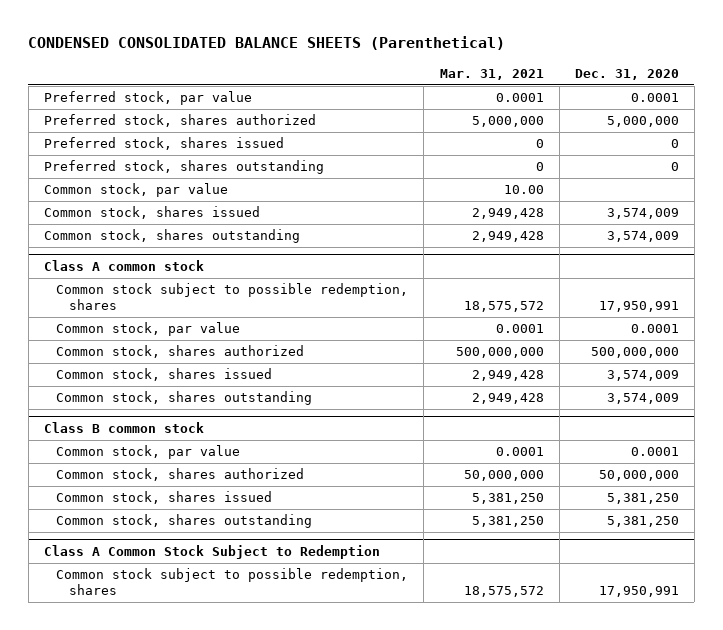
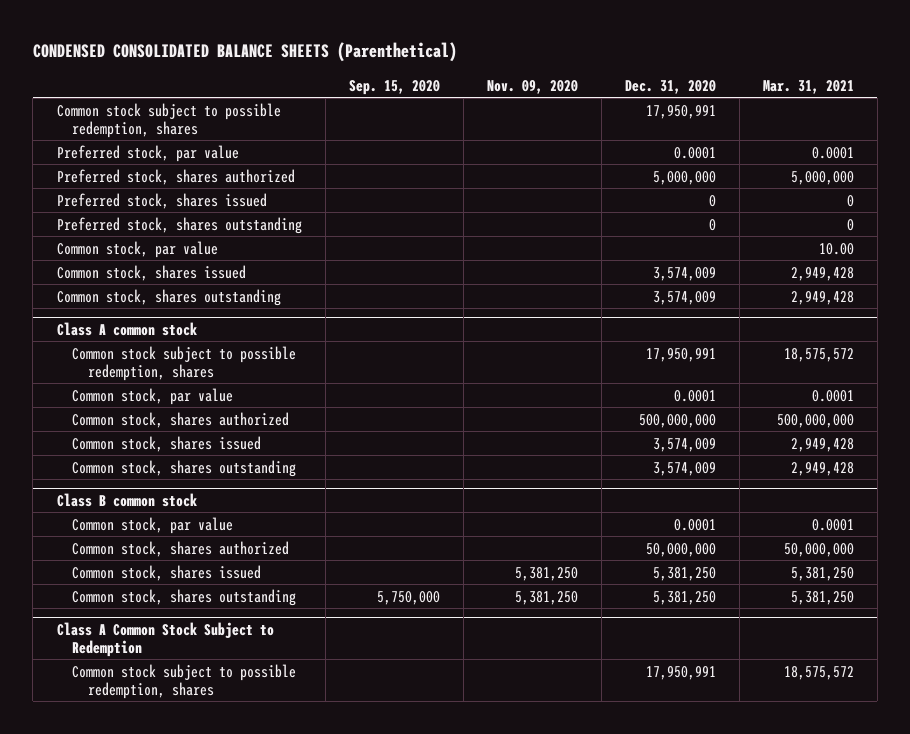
none -> [348,79,440,95] Sep. 15, 2020
none -> [486,79,578,94] Nov. 09, 2020
none -> [56,102,281,138] Common stock subject to possible redemption, shares

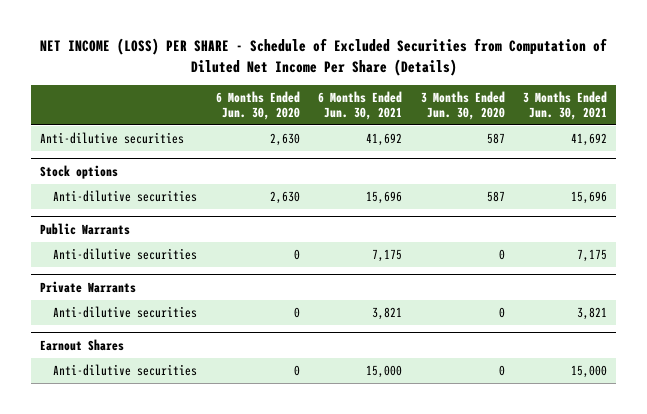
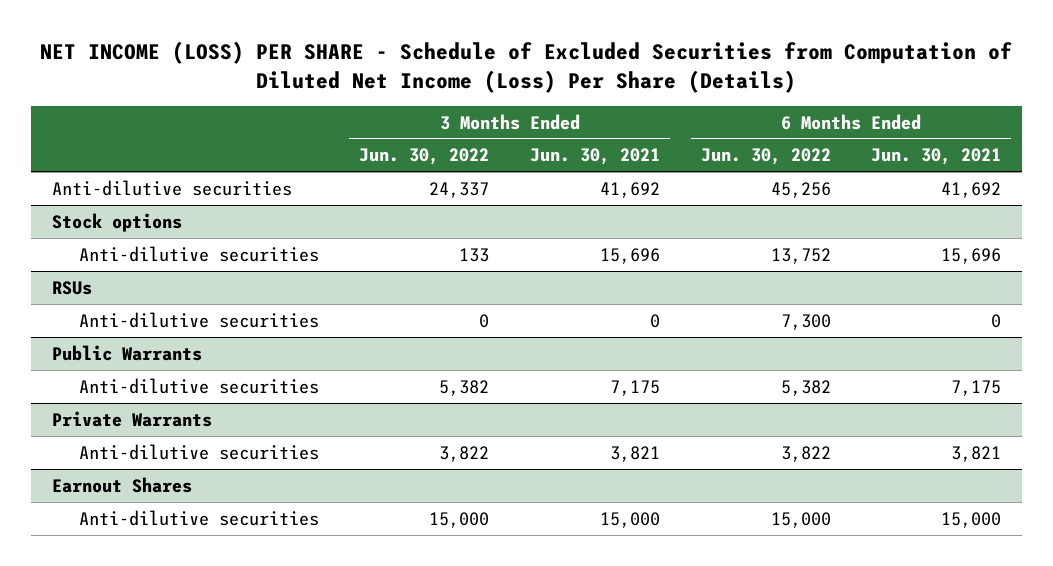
[39,38,607,76] NET INCOME (LOSS) PER SHARE - Schedule of Excluded Securities from Computation of Diluted Net Income Per Share (Details) -> [40,41,1013,93] NET INCOME (LOSS) PER SHARE - Schedule of Excluded Securities from Computation of Diluted Net Income (Loss) Per Share (Details)
[215,90,300,120] 6 Months Ended Jun. 30, 2020 -> none
[420,90,505,120] 3 Months Ended Jun. 30, 2020 -> none
none -> [359,148,490,166] Jun. 30, 2022
none -> [700,148,831,166] Jun. 30, 2022
none -> [51,280,92,295] RSUs
none -> [78,311,319,328] Anti-dilutive securities

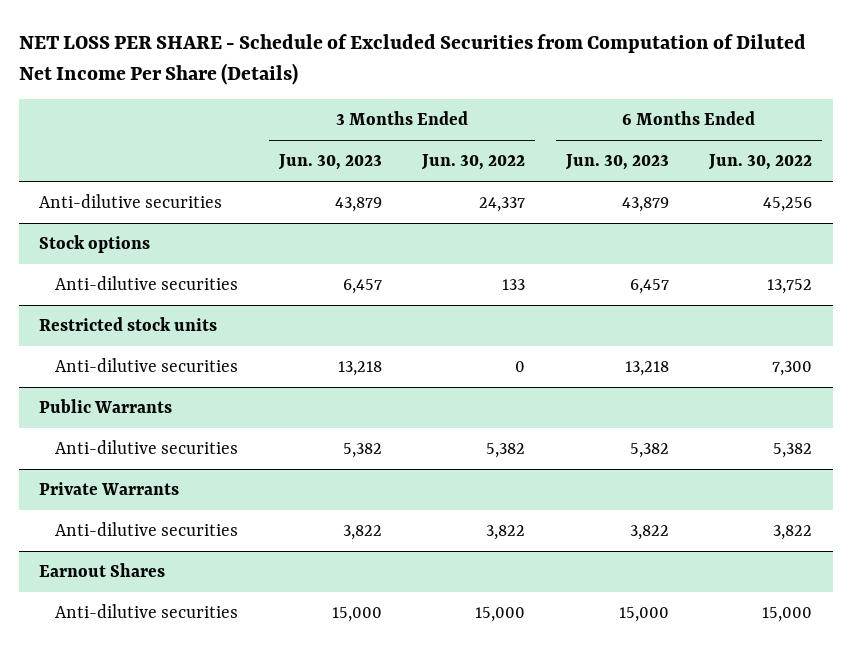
[40,41,1013,93] NET INCOME (LOSS) PER SHARE - Schedule of Excluded Securities from Computation of Diluted Net Income (Loss) Per Share (Details) -> [18,34,806,85] NET LOSS PER SHARE - Schedule of Excluded Securities from Computation of Diluted Net Income Per Share (Details)
[530,148,661,166] Jun. 30, 2021 -> none
[871,148,1002,166] Jun. 30, 2021 -> none
none -> [277,154,382,171] Jun. 30, 2023
none -> [564,154,669,171] Jun. 30, 2023
[51,280,92,295] RSUs -> [39,317,218,332] Restricted stock units

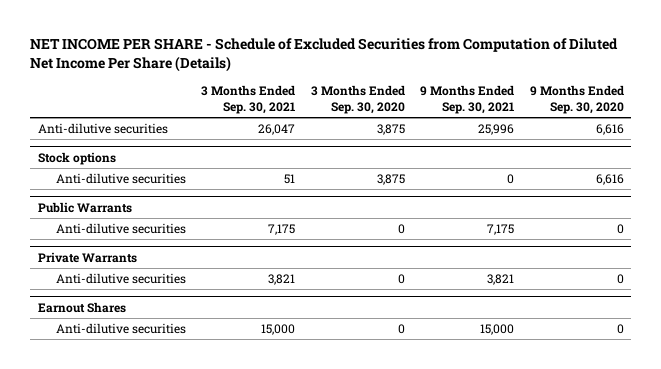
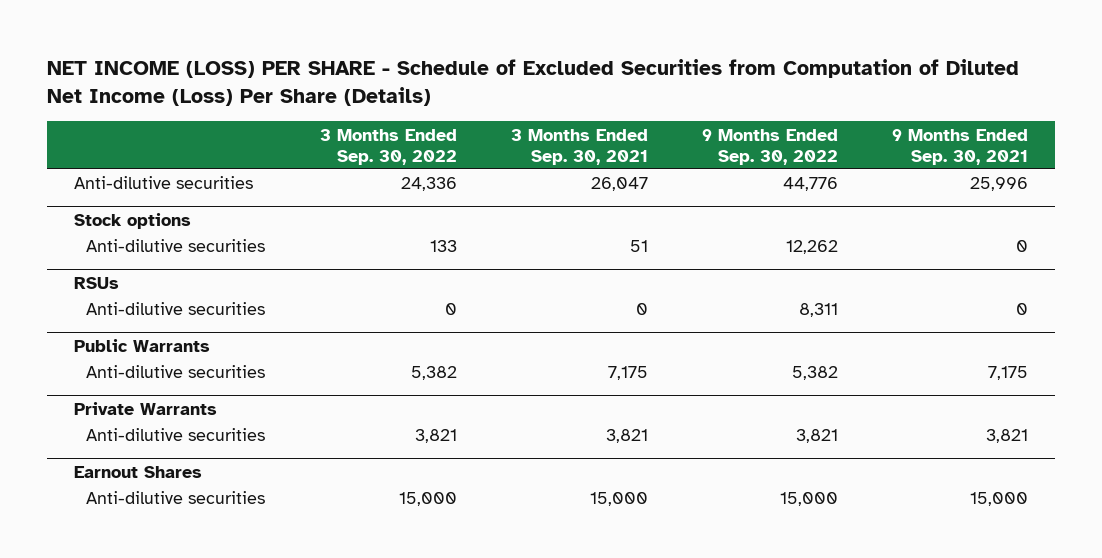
[30,38,619,73] NET INCOME PER SHARE - Schedule of Excluded Securities from Computation of Diluted Net Income Per Share (Details) -> [46,58,1019,107] NET INCOME (LOSS) PER SHARE - Schedule of Excluded Securities from Computation of Diluted Net Income (Loss) Per Share (Details)
[310,85,405,115] 3 Months Ended Sep. 30, 2020 -> none
[529,85,624,115] 9 Months Ended Sep. 30, 2020 -> none
none -> [319,128,457,165] 3 Months Ended Sep. 30, 2022
none -> [701,128,838,165] 9 Months Ended Sep. 30, 2022
none -> [73,276,119,289] RSUs
none -> [86,302,266,316] Anti-dilutive securities

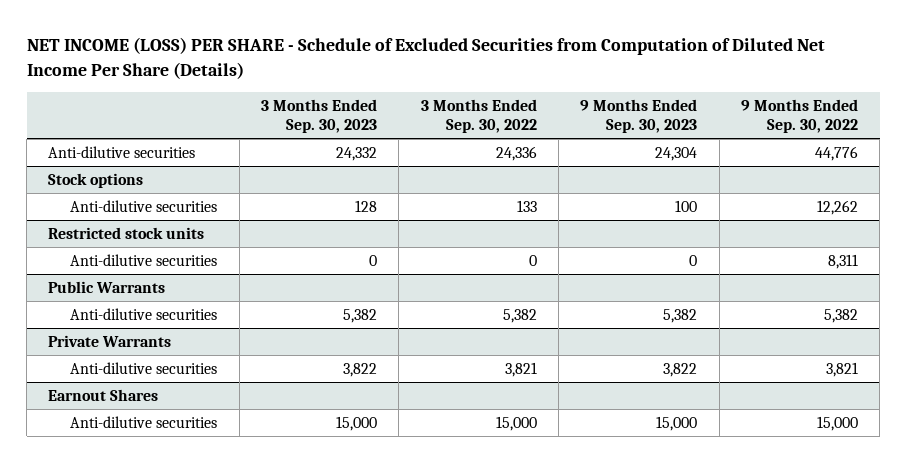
[46,58,1019,107] NET INCOME (LOSS) PER SHARE - Schedule of Excluded Securities from Computation of Diluted Net Income (Loss) Per Share (Details) -> [26,37,825,79] NET INCOME (LOSS) PER SHARE - Schedule of Excluded Securities from Computation of Diluted Net Income Per Share (Details)
[510,128,648,165] 3 Months Ended Sep. 30, 2021 -> none
[891,128,1028,165] 9 Months Ended Sep. 30, 2021 -> none
none -> [261,98,378,134] 3 Months Ended Sep. 30, 2023
none -> [580,98,698,134] 9 Months Ended Sep. 30, 2023
[73,276,119,289] RSUs -> [48,226,205,239] Restricted stock units

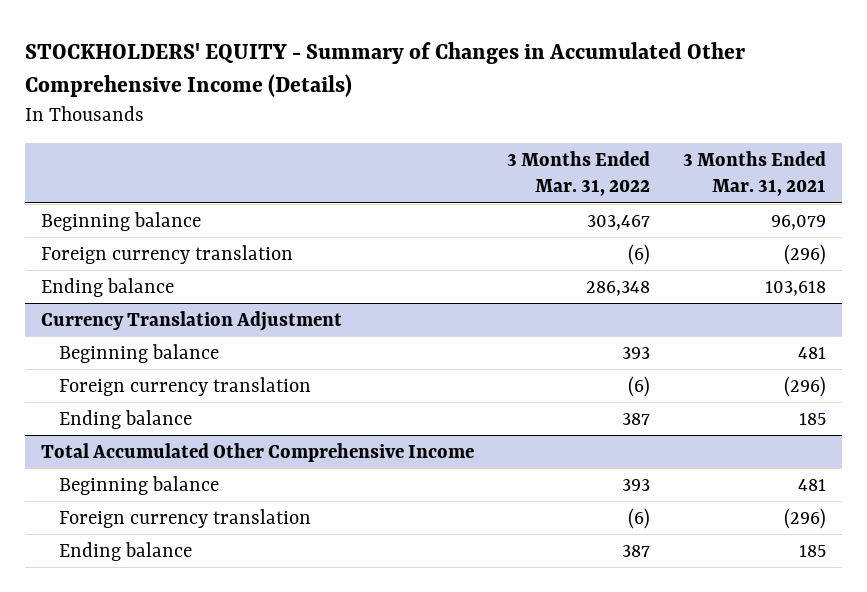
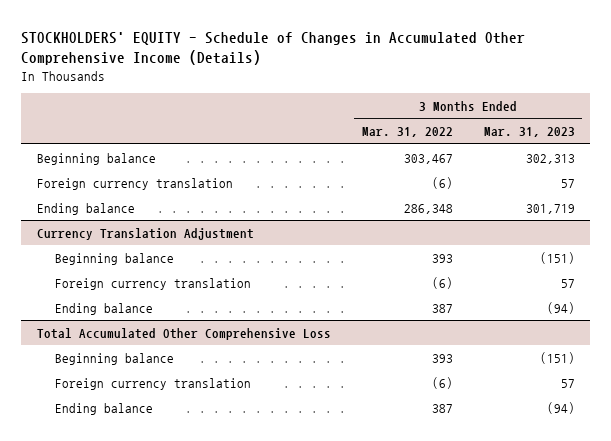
[24,41,745,98] STOCKHOLDERS' EQUITY - Summary of Changes in Accumulated Other Comprehensive Income (Details) -> [21,31,526,66] STOCKHOLDERS' EQUITY - Schedule of Changes in Accumulated Other Comprehensive Income (Details)
[682,150,826,197] 3 Months Ended Mar. 31, 2021 -> none
none -> [483,127,575,138] Mar. 31, 2023
[41,442,475,462] Total Accumulated Other Comprehensive Income -> [36,327,331,340] Total Accumulated Other Comprehensive Loss

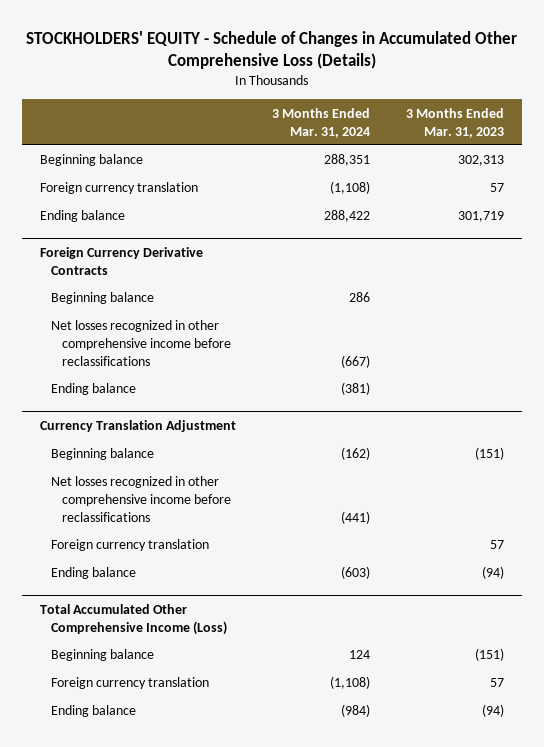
[21,31,526,66] STOCKHOLDERS' EQUITY - Schedule of Changes in Accumulated Other Comprehensive Income (Details) -> [26,30,518,69] STOCKHOLDERS' EQUITY - Schedule of Changes in Accumulated Other Comprehensive Loss (Details)
[361,127,453,138] Mar. 31, 2022 -> none
none -> [272,107,371,138] 3 Months Ended Mar. 31, 2024
none -> [39,247,203,276] Foreign Currency Derivative Contracts
none -> [50,292,154,305] Beginning balance
none -> [50,320,231,367] Net losses recognized in other comprehensive income before reclassifications
none -> [50,383,136,396] Ending balance
none -> [50,476,231,523] Net losses recognized in other comprehensive income before reclassifications
[36,327,331,340] Total Accumulated Other Comprehensive Loss -> [39,604,227,636] Total Accumulated Other Comprehensive Income (Loss)

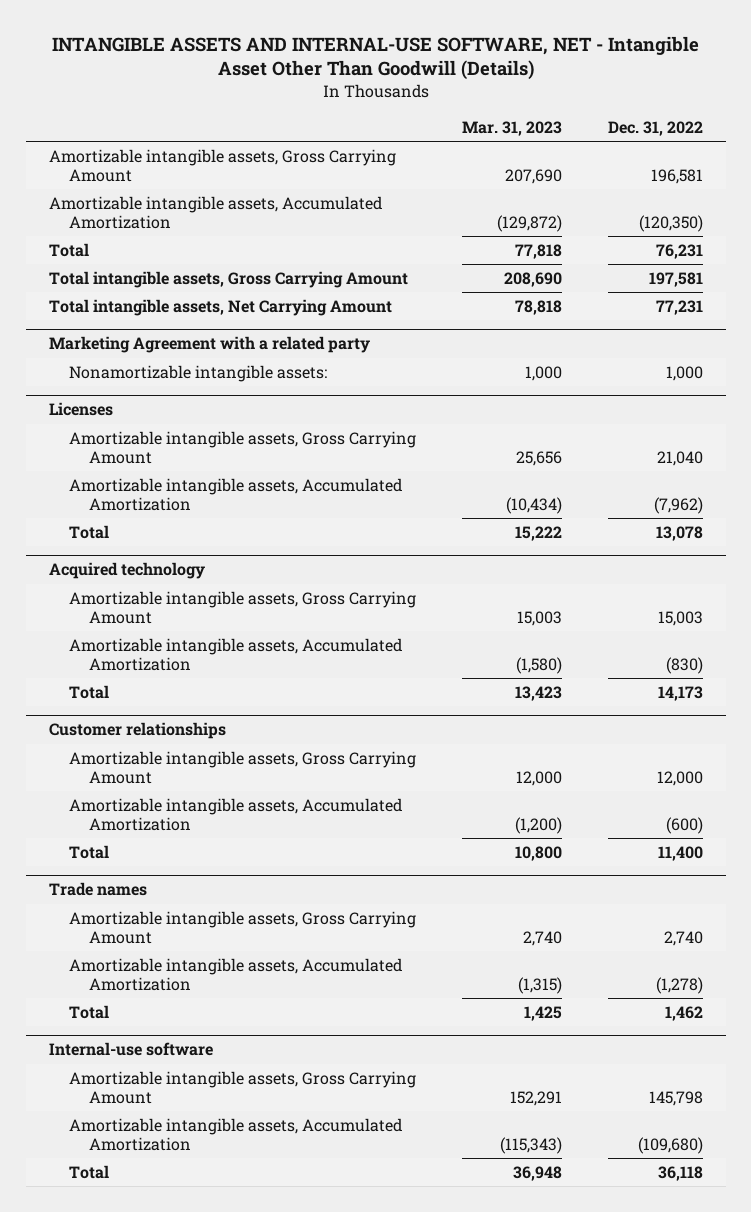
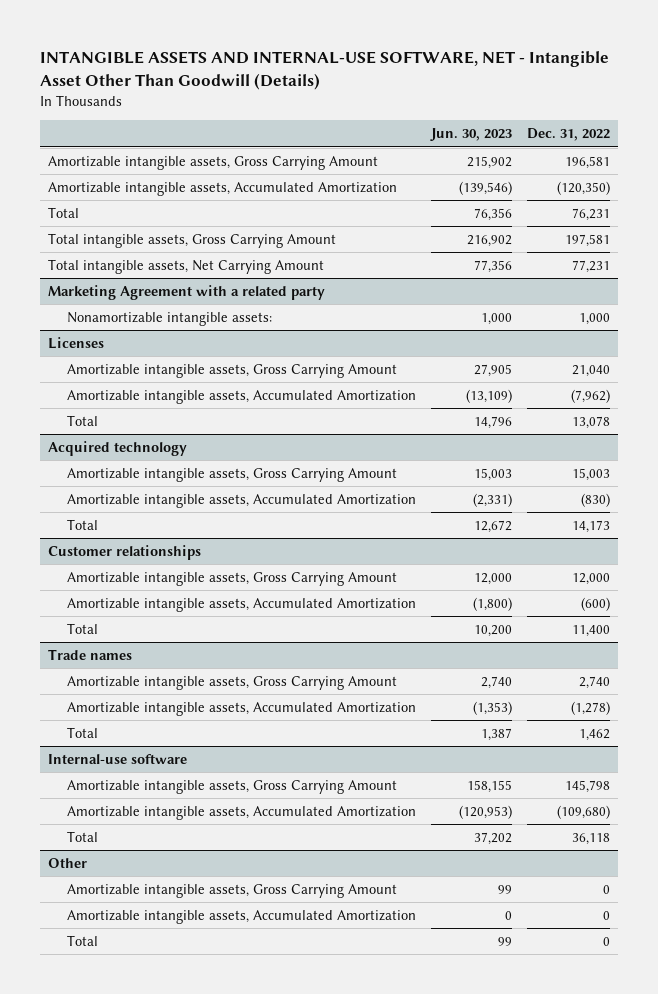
[461,121,562,137] Mar. 31, 2023 -> none
none -> [430,128,513,142] Jun. 30, 2023
none -> [47,857,87,868] Other
none -> [67,883,398,898] Amortizable intangible assets, Gross Carrying Amount
none -> [67,909,417,924] Amortizable intangible assets, Accumulated Amortization
none -> [67,934,99,946] Total

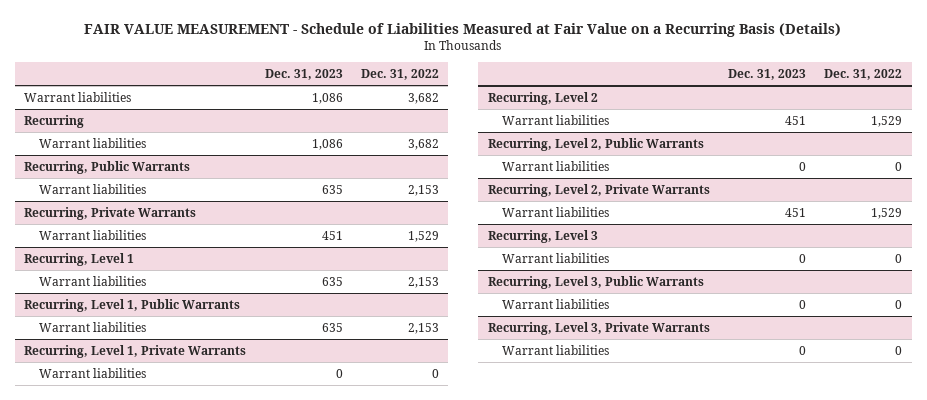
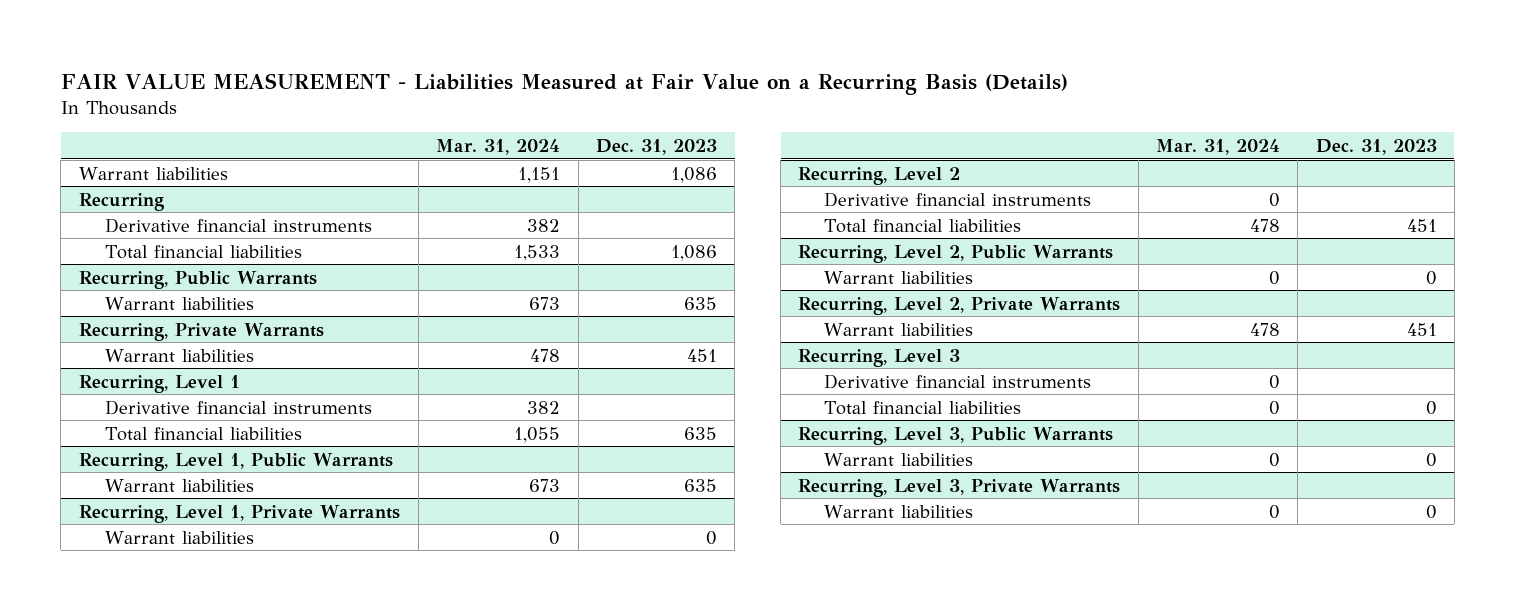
[84,22,842,37] FAIR VALUE MEASUREMENT - Schedule of Liabilities Measured at Fair Value on a Recurring Basis (Details) -> [60,73,1068,96] FAIR VALUE MEASUREMENT - Liabilities Measured at Fair Value on a Recurring Basis (Details)
[360,69,439,81] Dec. 31, 2022 -> none
none -> [436,138,561,155] Mar. 31, 2024
none -> [104,217,372,233] Derivative financial instruments
[38,137,146,148] Warrant liabilities -> [104,244,302,259] Total financial liabilities
none -> [104,399,372,415] Derivative financial instruments
[38,275,146,286] Warrant liabilities -> [104,426,302,441] Total financial liabilities
none -> [824,191,1092,207] Derivative financial instruments
[502,114,610,125] Warrant liabilities -> [824,218,1022,233] Total financial liabilities
[502,252,610,263] Warrant liabilities -> none
none -> [824,373,1092,389] Derivative financial instruments
none -> [824,400,1022,415] Total financial liabilities

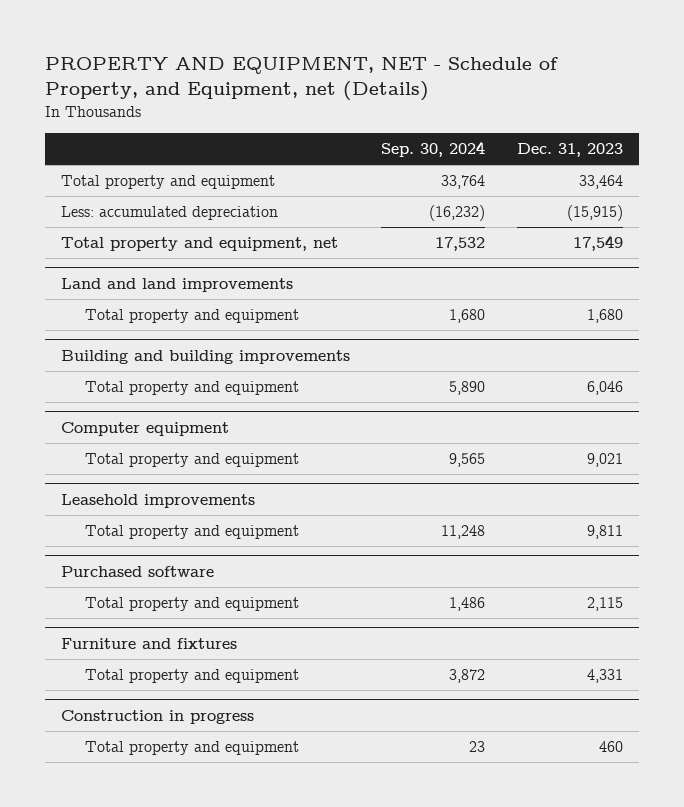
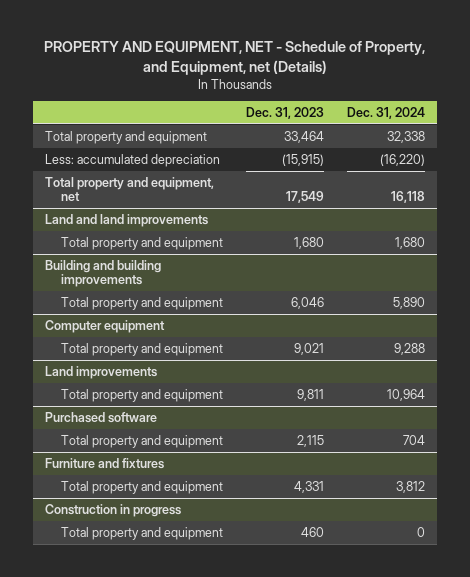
[381,141,486,158] Sep. 30, 2024 -> none
none -> [347,107,426,120] Dec. 31, 2024
[60,493,255,508] Leasehold improvements -> [44,365,157,379] Land improvements

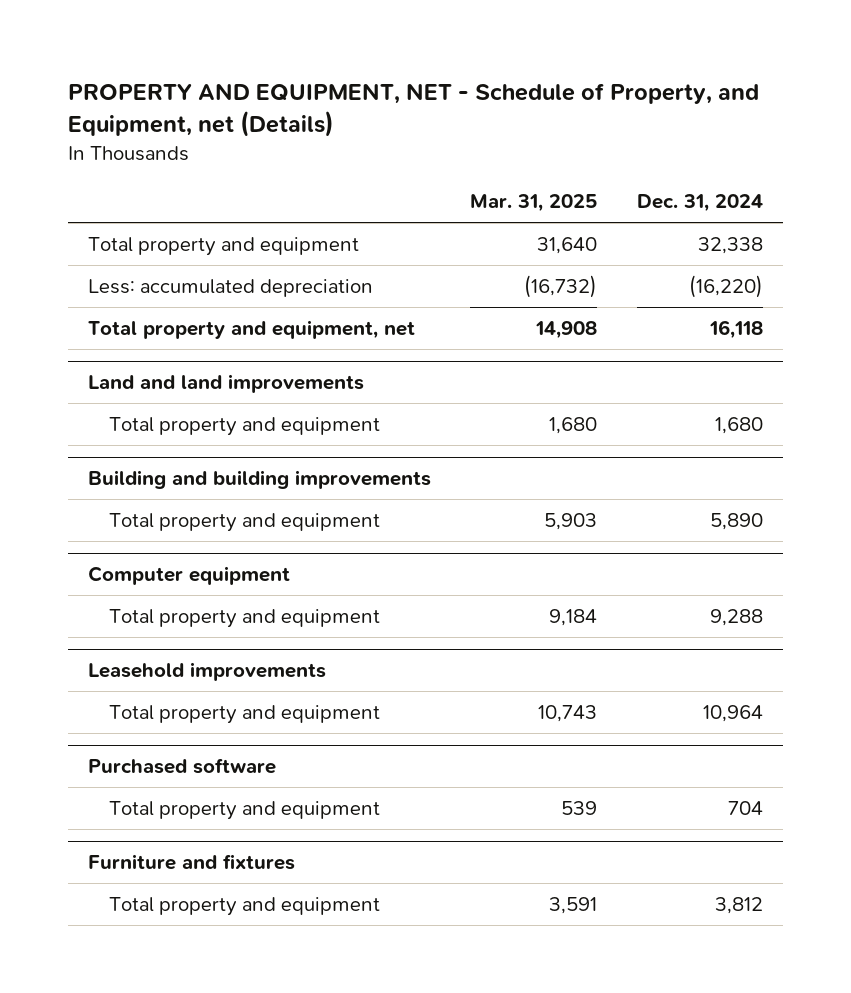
[246,107,325,120] Dec. 31, 2023 -> none
none -> [470,194,598,213] Mar. 31, 2025
[44,365,157,379] Land improvements -> [87,662,326,682] Leasehold improvements
[44,503,181,517] Construction in progress -> none
[61,526,224,540] Total property and equipment -> none

